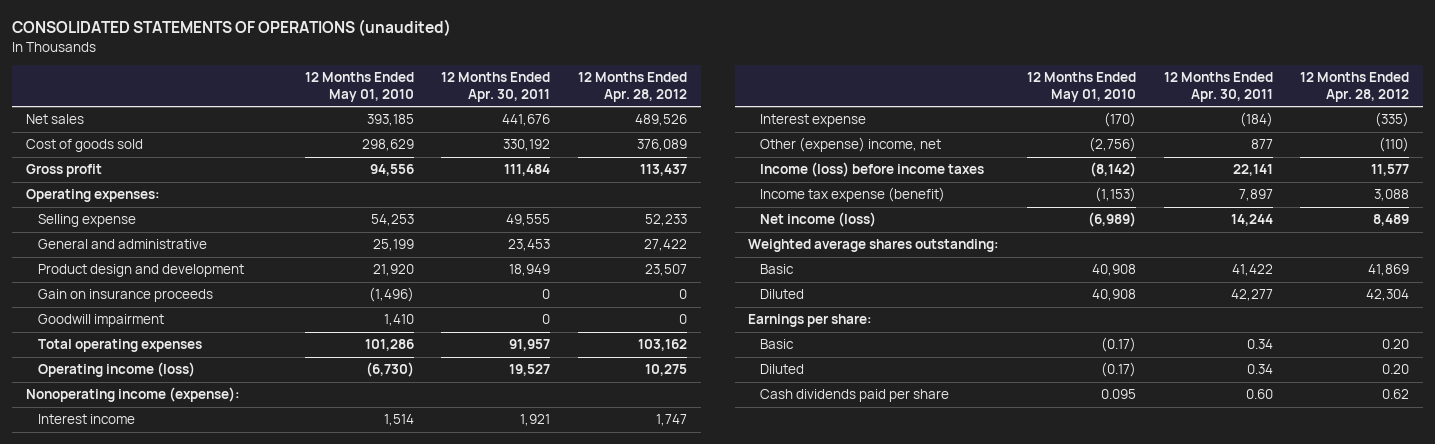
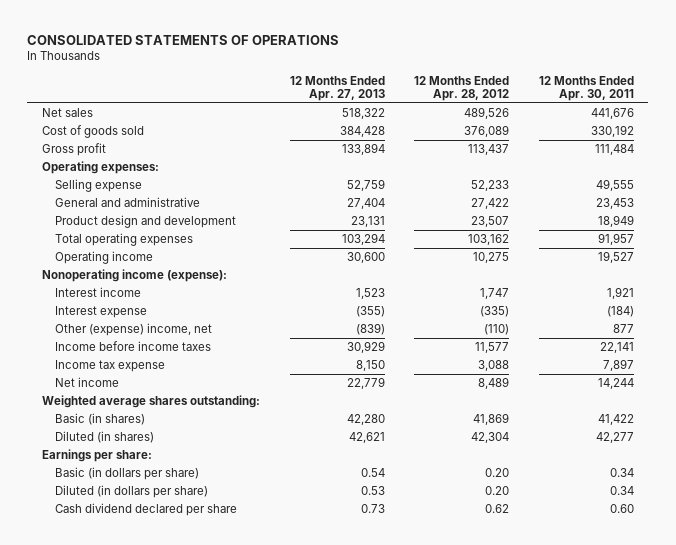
[12,19,452,37] CONSOLIDATED STATEMENTS OF OPERATIONS (unaudited) -> [27,35,340,46] CONSOLIDATED STATEMENTS OF OPERATIONS
[304,72,414,102] 12 Months Ended May 01, 2010 -> none
none -> [289,75,385,101] 12 Months Ended Apr. 27, 2013
[38,289,214,303] Gain on insurance proceeds -> none
[38,314,165,328] Goodwill impairment -> none
[38,362,196,378] Operating income (loss) -> [55,251,154,265] Operating income
[760,162,985,178] Income (loss) before income taxes -> [55,341,212,352] Income before income taxes
[760,187,946,203] Income tax expense (benefit) -> [55,360,166,373] Income tax expense
[760,212,877,228] Net income (loss) -> [55,377,120,388] Net income
[760,264,795,275] Basic -> [55,413,146,426] Basic (in shares)
[760,289,805,300] Diluted -> [55,431,155,444] Diluted (in shares)
[760,339,795,350] Basic -> [55,467,200,481] Basic (in dollars per share)
[760,364,805,375] Diluted -> [55,485,209,499] Diluted (in dollars per share)
[760,389,950,403] Cash dividends paid per share -> [55,503,238,517] Cash dividend declared per share

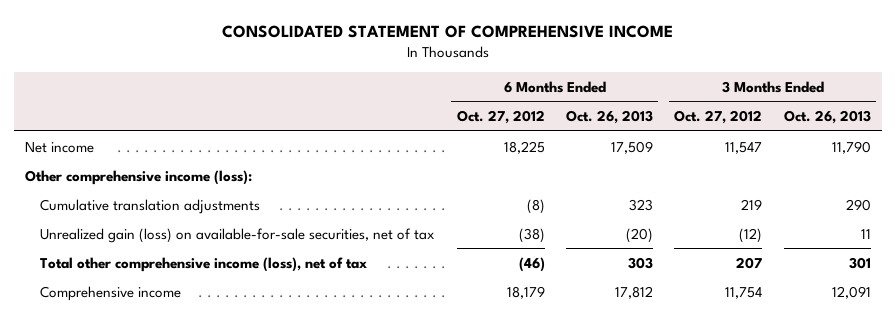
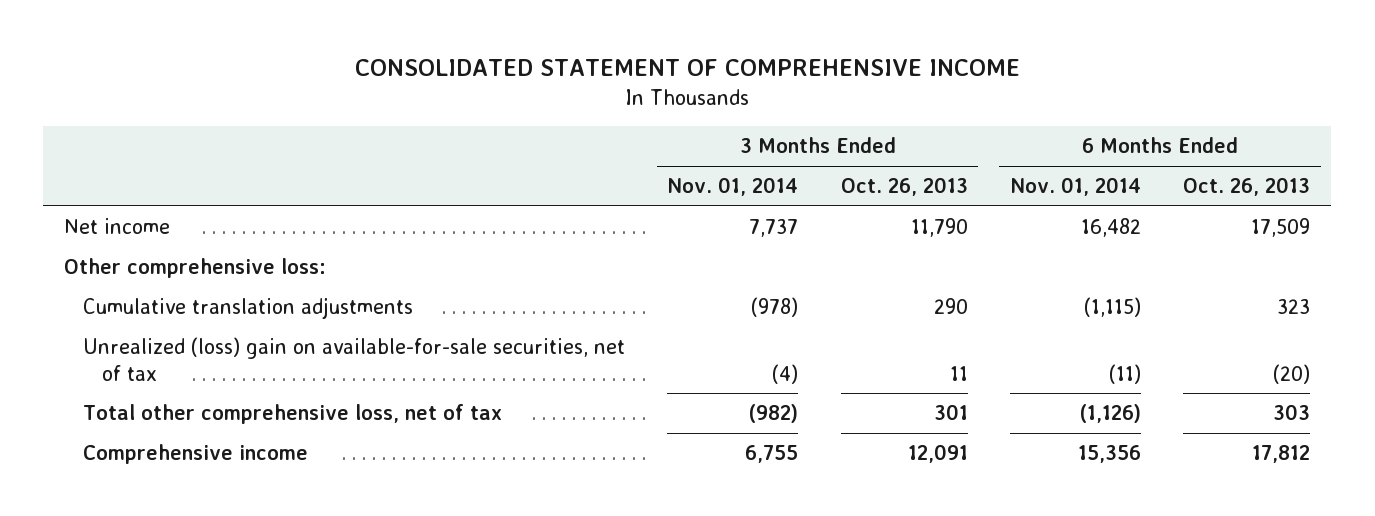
[456,110,545,125] Oct. 27, 2012 -> none
[674,110,763,125] Oct. 27, 2012 -> none
none -> [667,177,799,197] Nov. 01, 2014
none -> [1010,177,1142,197] Nov. 01, 2014
[24,169,252,185] Other comprehensive income (loss): -> [64,258,327,279] Other comprehensive loss:
[40,227,436,243] Unrealized gain (loss) on available-for-sale securities, net of tax -> [83,337,626,381] Unrealized (loss) gain on available-for-sale securities, net of tax
[40,256,368,272] Total other comprehensive income (loss), net of tax -> [83,404,503,425] Total other comprehensive loss, net of tax

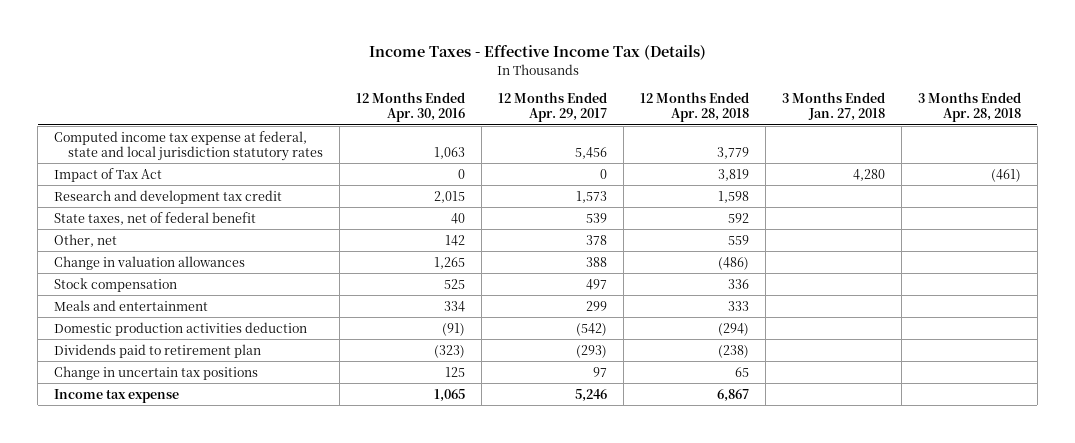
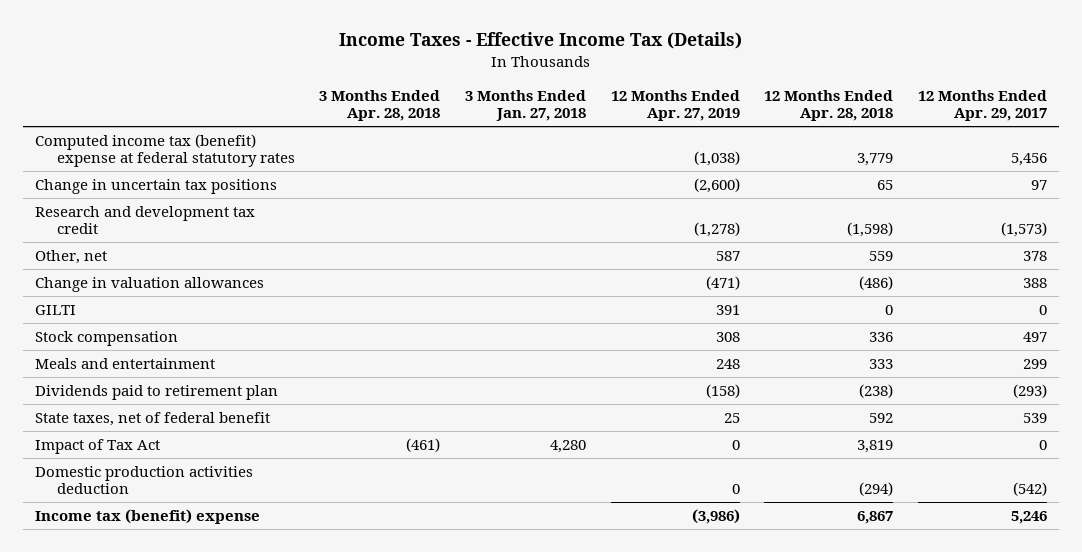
[355,91,465,123] 12 Months Ended Apr. 30, 2016 -> none
none -> [610,89,740,122] 12 Months Ended Apr. 27, 2019
[54,130,323,162] Computed income tax expense at federal, state and local jurisdiction statutory rates -> [35,133,295,168] Computed income tax (benefit) expense at federal statutory rates
[54,365,259,380] Change in uncertain tax positions -> [35,178,278,194] Change in uncertain tax positions
[575,190,607,203] 1,573 -> [1000,222,1047,238] (1,573)
[717,190,749,203] 1,598 -> [847,222,894,238] (1,598)
none -> [35,304,77,315] GILTI
[54,211,257,225] State taxes, net of federal benefit -> [35,411,271,426] State taxes, net of federal benefit
[54,167,163,182] Impact of Tax Act -> [35,438,161,454] Impact of Tax Act
[54,321,308,336] Domestic production activities deduction -> [35,465,254,495] Domestic production activities deduction
[54,388,180,403] Income tax expense -> [35,508,261,524] Income tax (benefit) expense

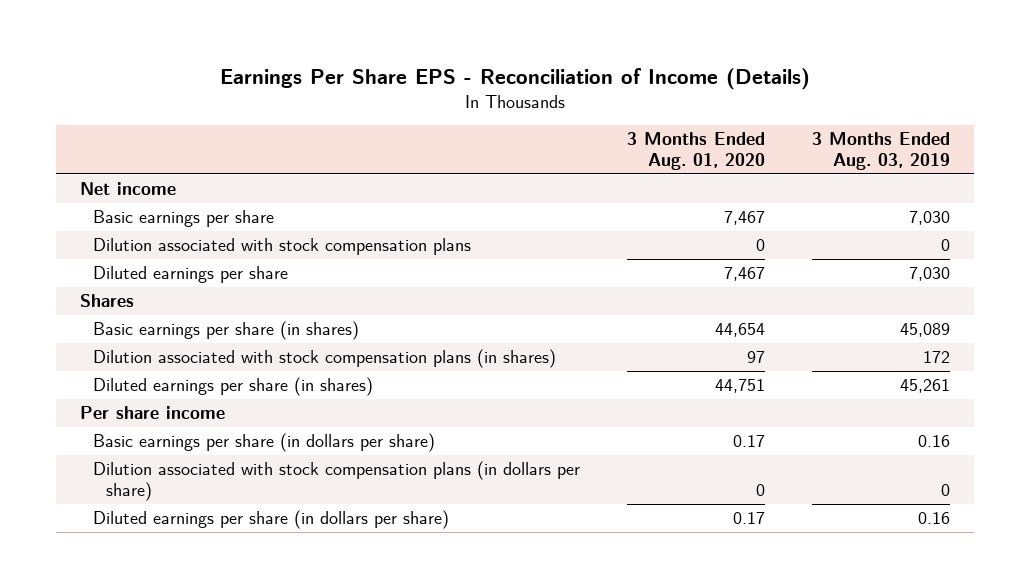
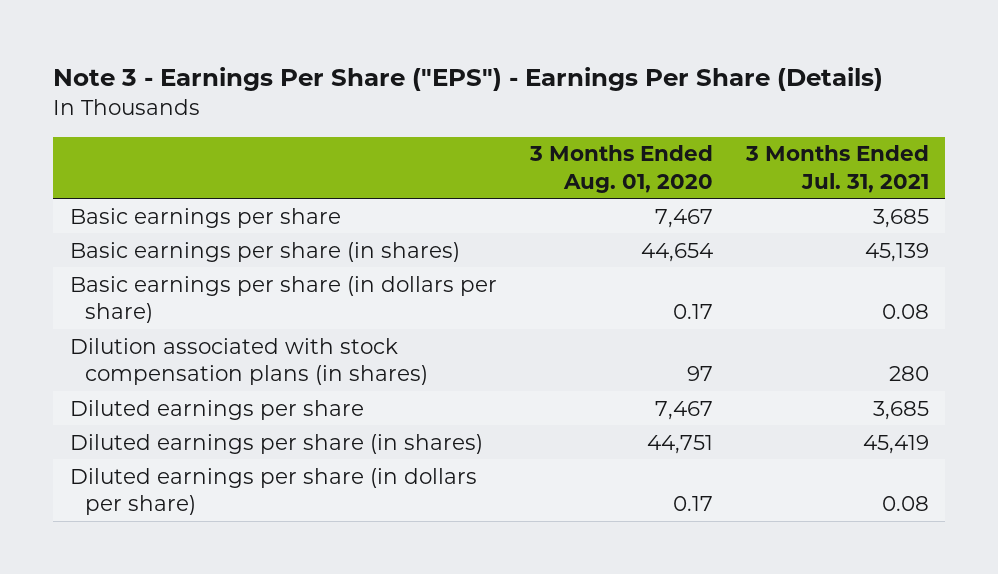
[220,67,811,90] Earnings Per Share EPS - Reconciliation of Income (Details) -> [53,67,884,92] Note 3 - Earnings Per Share ("EPS") - Earnings Per Share (Details)
[812,132,951,171] 3 Months Ended Aug. 03, 2019 -> none
none -> [744,145,929,193] 3 Months Ended Jul. 31, 2021
[79,182,176,196] Net income -> none
[93,238,472,256] Dilution associated with stock compensation plans -> none
[79,294,134,308] Shares -> none
[93,433,436,453] Basic earnings per share (in dollars per share) -> [69,275,497,324] Basic earnings per share (in dollars per share)
[93,266,289,284] Diluted earnings per share -> [69,399,364,420] Diluted earnings per share
[79,406,225,420] Per share income -> none
[93,461,581,501] Dilution associated with stock compensation plans (in dollars per share) -> none

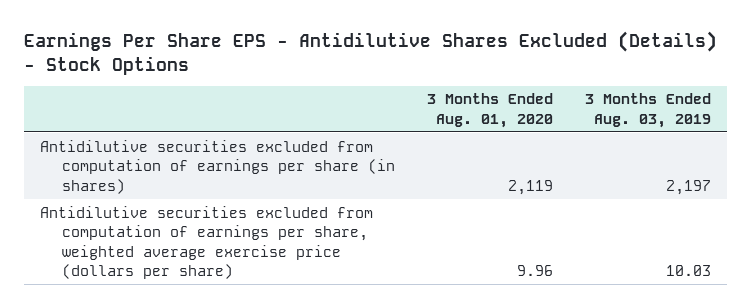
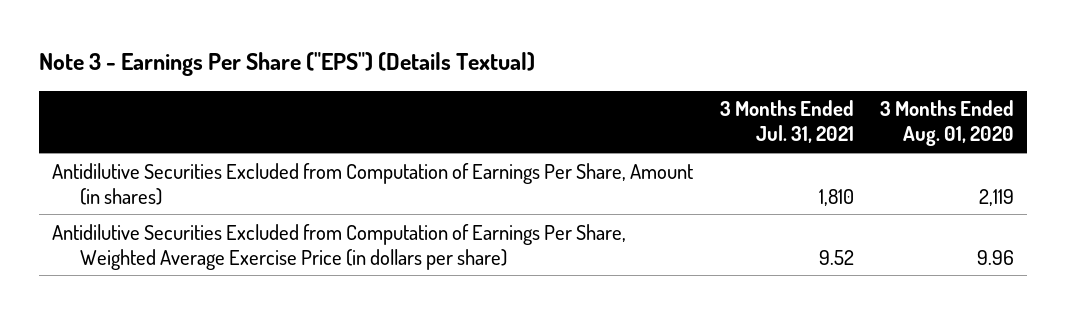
[23,31,717,75] Earnings Per Share EPS - Antidilutive Shares Excluded (Details) - Stock Options -> [38,52,535,77] Note 3 - Earnings Per Share ("EPS") (Details Textual)
[585,93,712,128] 3 Months Ended Aug. 03, 2019 -> none
none -> [719,100,854,144] 3 Months Ended Jul. 31, 2021
[40,139,395,194] Antidilutive securities excluded from computation of earnings per share (in shares) -> [52,162,694,205] Antidilutive Securities Excluded from Computation of Earnings Per Share, Amount (in shares)
[40,205,374,279] Antidilutive securities excluded from computation of earnings per share, weighted average exercise price (dollars per share) -> [52,223,627,270] Antidilutive Securities Excluded from Computation of Earnings Per Share, Weighted Average Exercise Price (in dollars per share)

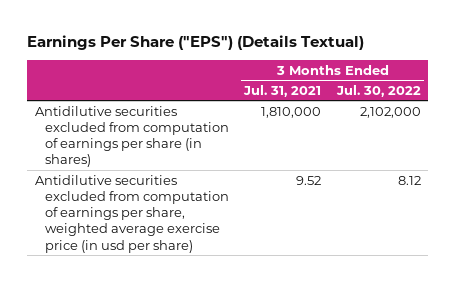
[38,52,535,77] Note 3 - Earnings Per Share ("EPS") (Details Textual) -> [26,35,364,51] Earnings Per Share ("EPS") (Details Textual)
[880,100,1015,147] 3 Months Ended Aug. 01, 2020 -> none
none -> [335,84,421,97] Jul. 30, 2022
[52,162,694,205] Antidilutive Securities Excluded from Computation of Earnings Per Share, Amount (in shares) -> [34,105,230,168] Antidilutive securities excluded from computation of earnings per share (in shares)
[818,188,854,206] 1,810 -> [261,106,322,118] 1,810,000
[52,223,627,270] Antidilutive Securities Excluded from Computation of Earnings Per Share, Weighted Average Exercise Price (in dollars per share) -> [34,174,230,253] Antidilutive securities excluded from computation of earnings per share, weighted average exercise price (in usd per share)

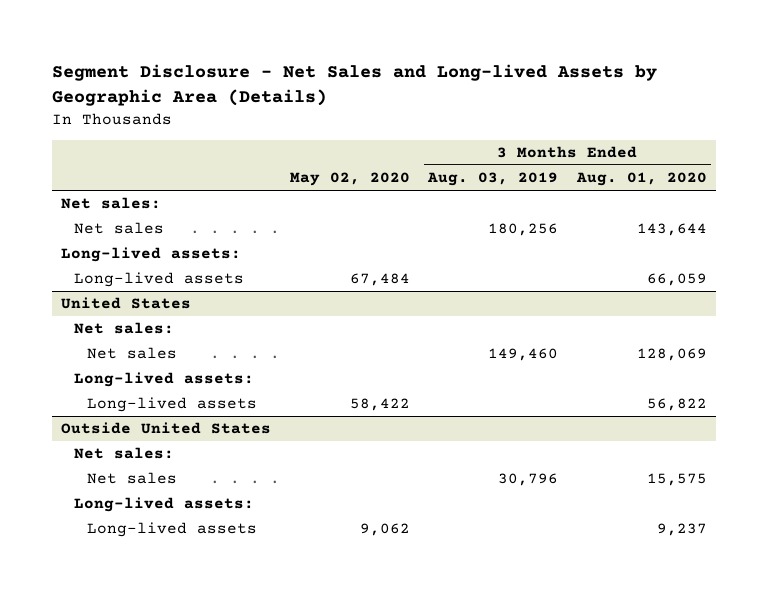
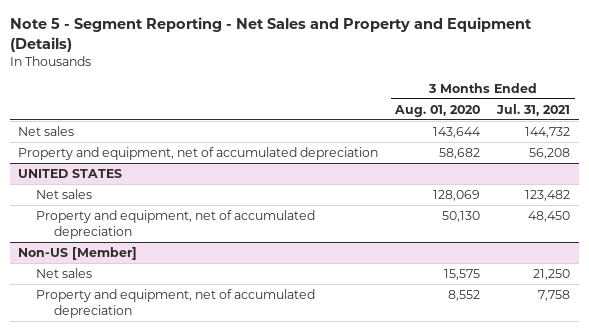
[51,63,657,106] Segment Disclosure - Net Sales and Long-lived Assets by Geographic Area (Details) -> [10,17,533,52] Note 5 - Segment Reporting - Net Sales and Property and Equipment (Details)
[289,172,410,187] May 02, 2020 -> none
[427,172,559,187] Aug. 03, 2019 -> none
none -> [496,103,571,116] Jul. 31, 2021
[61,197,162,210] Net sales: -> none
[61,247,242,263] Long-lived assets: -> none
[74,272,245,288] Long-lived assets -> none
[74,322,175,335] Net sales: -> none
none -> [18,146,379,160] Property and equipment, net of accumulated depreciation
[61,297,192,310] United States -> [18,168,123,178] UNITED STATES
[74,372,255,388] Long-lived assets: -> none
[86,397,257,413] Long-lived assets -> none
[74,447,175,460] Net sales: -> none
none -> [36,209,316,239] Property and equipment, net of accumulated depreciation
[61,422,272,435] Outside United States -> [18,246,138,260] Non-US [Member]
[74,497,255,513] Long-lived assets: -> none
[86,522,257,538] Long-lived assets -> none
none -> [36,288,316,318] Property and equipment, net of accumulated depreciation

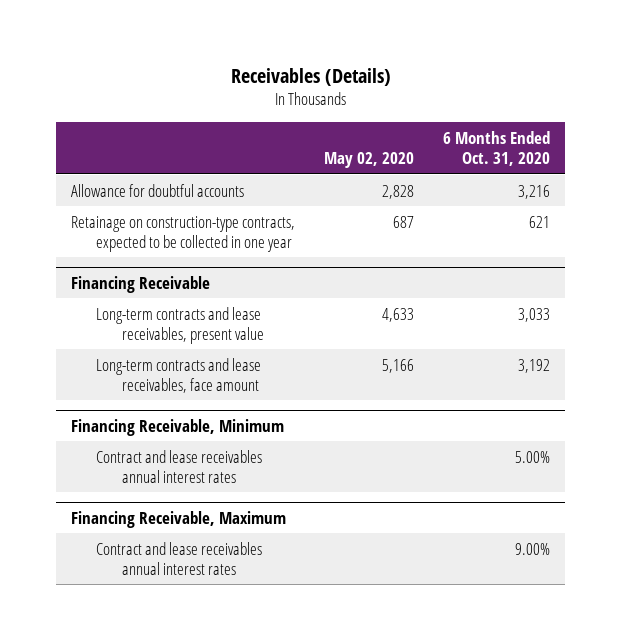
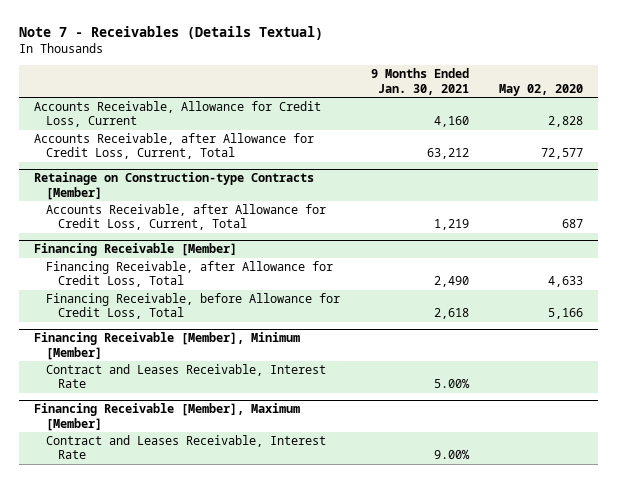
[230,67,391,86] Receivables (Details) -> [18,26,323,41] Note 7 - Receivables (Details Textual)
[443,130,551,166] 6 Months Ended Oct. 31, 2020 -> none
none -> [370,68,469,95] 9 Months Ended Jan. 30, 2021
[96,449,263,483] Contract and lease receivables annual interest rates -> none
[96,541,263,575] Contract and lease receivables annual interest rates -> none
[70,183,244,197] Allowance for doubtful accounts -> [34,101,322,128] Accounts Receivable, Allowance for Credit Loss, Current
none -> [34,133,315,160] Accounts Receivable, after Allowance for Credit Loss, Current, Total
none -> [34,172,315,200] Retainage on Construction-type Contracts [Member]
[70,215,295,252] Retainage on construction-type contracts, expected to be collected in one year -> [45,204,326,231] Accounts Receivable, after Allowance for Credit Loss, Current, Total
[70,275,210,293] Financing Receivable -> [34,243,238,257] Financing Receivable [Member]
[96,306,264,344] Long-term contracts and lease receivables, present value -> [45,261,333,288] Financing Receivable, after Allowance for Credit Loss, Total
[96,357,262,393] Long-term contracts and lease receivables, face amount -> [45,293,340,320] Financing Receivable, before Allowance for Credit Loss, Total
[70,418,284,436] Financing Receivable, Minimum -> [34,332,301,360] Financing Receivable [Member], Minimum [Member]
none -> [45,364,326,389] Contract and Leases Receivable, Interest Rate
[70,510,286,528] Financing Receivable, Maximum -> [34,403,301,431] Financing Receivable [Member], Maximum [Member]
none -> [45,435,326,460] Contract and Leases Receivable, Interest Rate

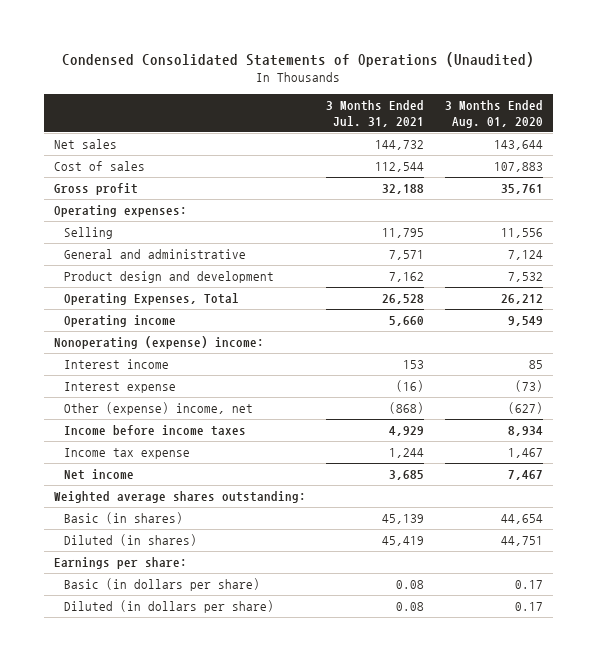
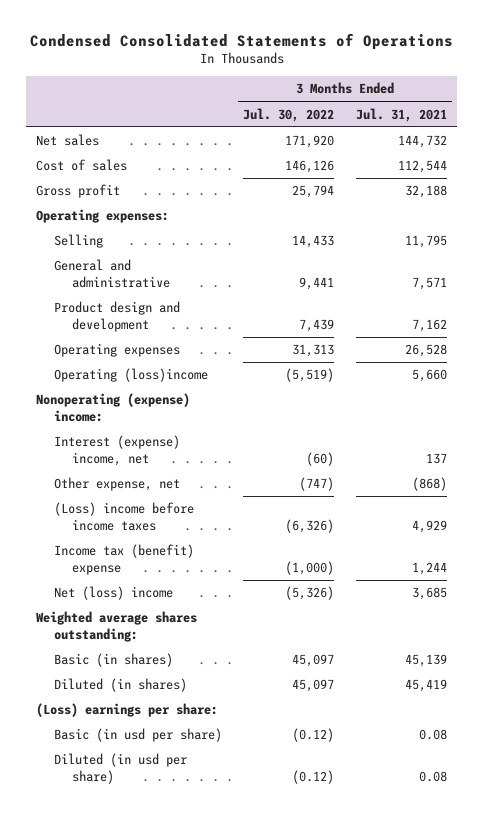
[62,52,535,68] Condensed Consolidated Statements of Operations (Unaudited) -> [29,32,453,50] Condensed Consolidated Statements of Operations
[444,99,543,129] 3 Months Ended Aug. 01, 2020 -> none
none -> [243,107,335,122] Jul. 30, 2022
[64,292,240,305] Operating Expenses, Total -> [53,343,180,358] Operating expenses
[64,314,177,327] Operating income -> [53,368,208,383] Operating (loss)income
[64,381,177,393] Interest expense -> none
[64,358,170,369] Interest income -> [53,435,180,466] Interest (expense) income, net
[403,359,425,369] 153 -> [425,452,447,464] 137
[64,401,254,415] Other (expense) income, net -> [53,477,180,492] Other expense, net
[64,424,247,436] Income before income taxes -> [53,502,194,531] (Loss) income before income taxes
[64,447,191,459] Income tax expense -> [53,544,194,575] Income tax (benefit) expense
[64,468,135,480] Net income -> [53,586,173,601] Net (loss) income
[54,556,188,569] Earnings per share: -> [36,703,219,718] (Loss) earnings per share:
[64,577,261,591] Basic (in dollars per share) -> [53,728,222,743] Basic (in usd per share)
[64,599,275,613] Diluted (in dollars per share) -> [53,753,187,784] Diluted (in usd per share)

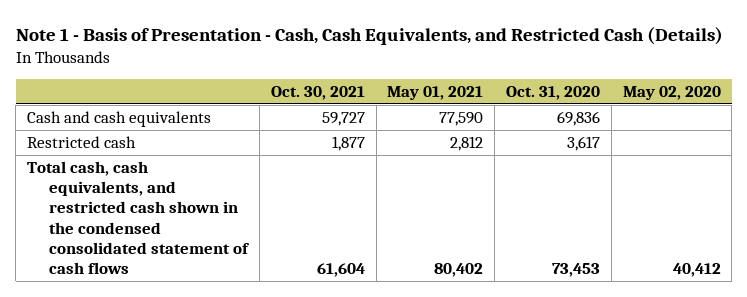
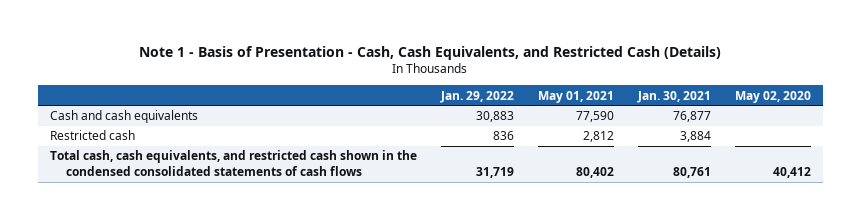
[270,86,365,101] Oct. 30, 2021 -> none
[505,86,600,101] Oct. 31, 2020 -> none
none -> [439,90,514,103] Jan. 29, 2022
none -> [637,90,712,103] Jan. 30, 2021
[26,160,251,275] Total cash, cash equivalents, and restricted cash shown in the condensed consolidated statement of cash flows -> [49,150,417,177] Total cash, cash equivalents, and restricted cash shown in the condensed consolidated statements of cash flows

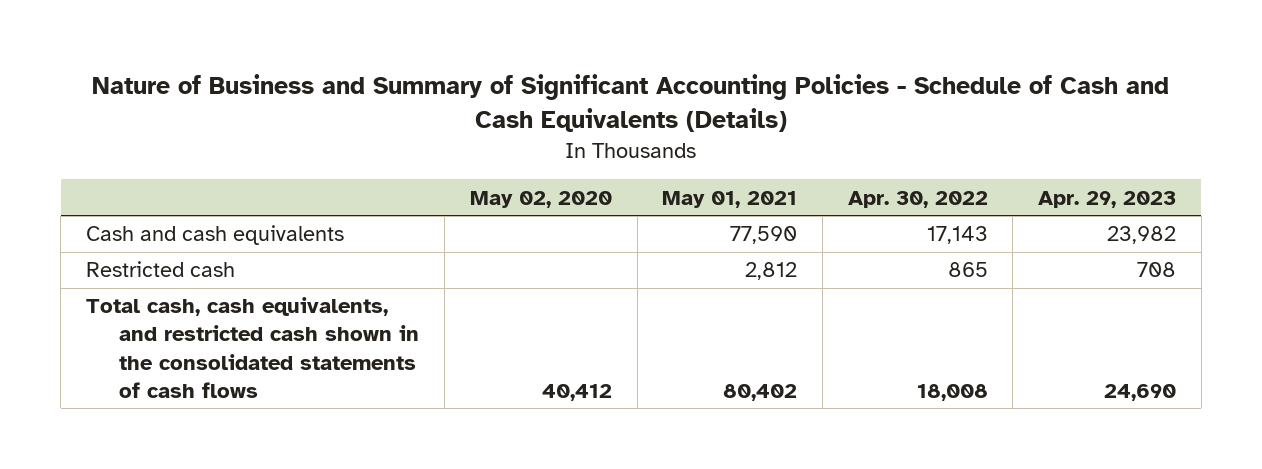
[139,45,722,60] Note 1 - Basis of Presentation - Cash, Cash Equivalents, and Restricted Cash (Details) -> [91,74,1169,133] Nature of Business and Summary of Significant Accounting Policies - Schedule of Cash and Cash Equivalents (Details)
[439,90,514,103] Jan. 29, 2022 -> none
[637,90,712,103] Jan. 30, 2021 -> none
none -> [847,190,988,208] Apr. 30, 2022
none -> [1038,190,1177,208] Apr. 29, 2023
[49,150,417,177] Total cash, cash equivalents, and restricted cash shown in the condensed consolidated statements of cash flows -> [85,297,420,398] Total cash, cash equivalents, and restricted cash shown in the consolidated statements of cash flows

